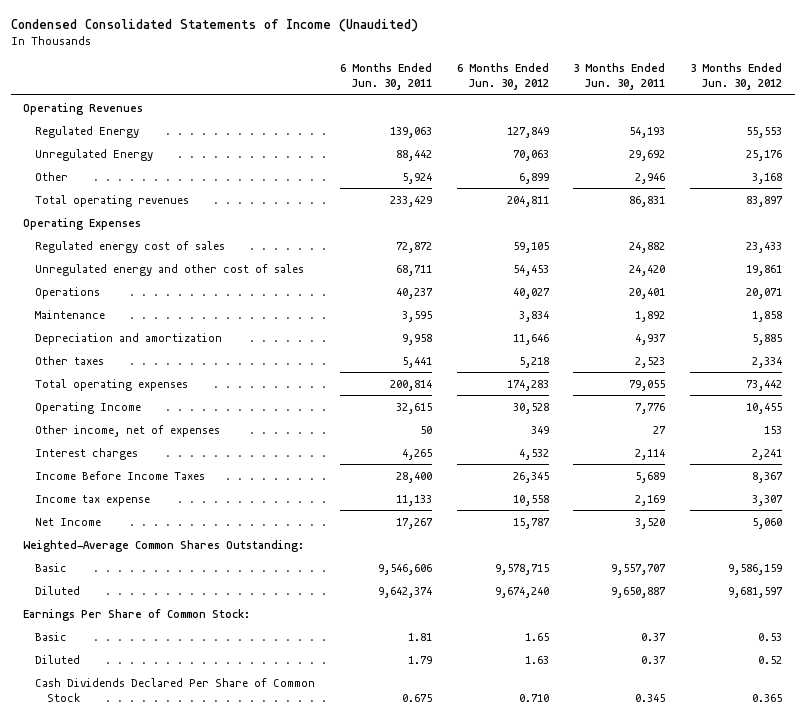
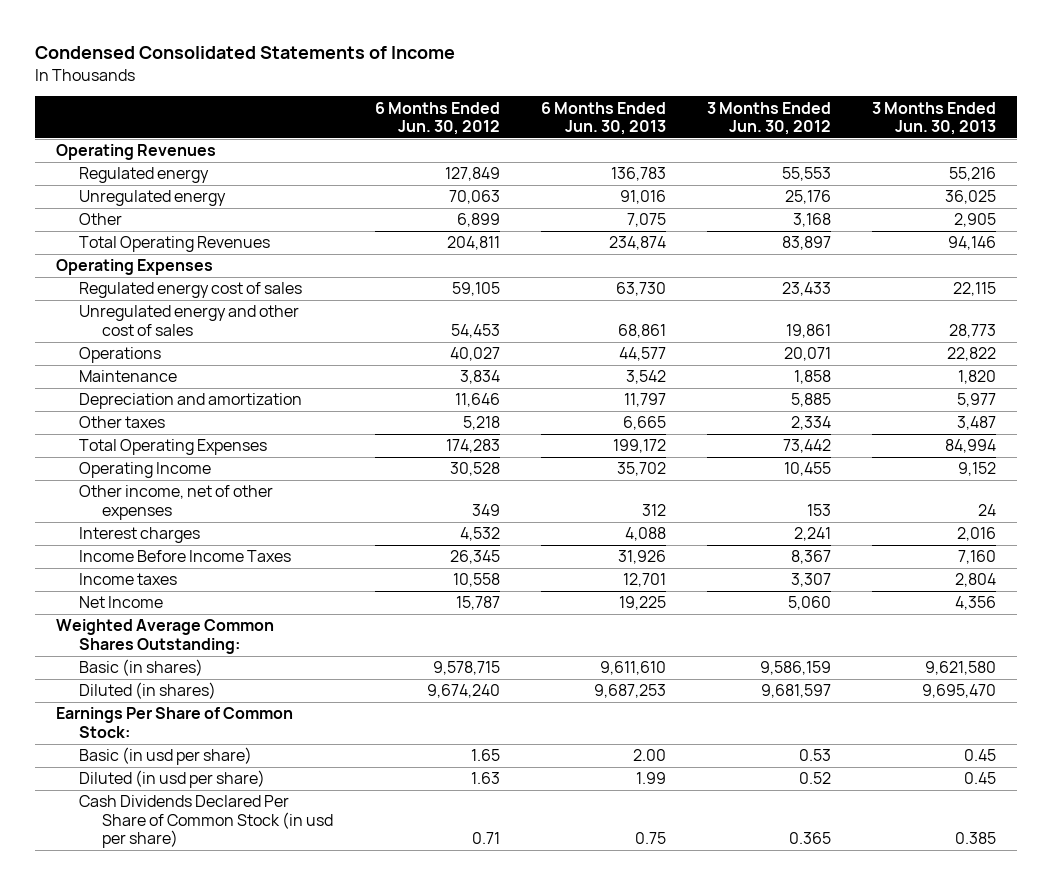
[10,18,418,32] Condensed Consolidated Statements of Income (Unaudited) -> [34,46,455,60] Condensed Consolidated Statements of Income
[339,63,432,90] 6 Months Ended Jun. 30, 2011 -> none
[573,63,666,90] 3 Months Ended Jun. 30, 2011 -> none
none -> [540,101,666,136] 6 Months Ended Jun. 30, 2013
none -> [872,101,997,136] 3 Months Ended Jun. 30, 2013
[35,125,140,138] Regulated Energy -> [78,167,209,184] Regulated energy
[35,148,154,161] Unregulated Energy -> [78,190,226,207] Unregulated energy
[35,194,190,207] Total operating revenues -> [78,236,270,253] Total Operating Revenues
[35,378,189,391] Total operating expenses -> [78,439,267,456] Total Operating Expenses
[35,424,221,437] Other income, net of expenses -> [78,485,273,520] Other income, net of other expenses
[35,494,151,506] Income tax expense -> [78,573,177,586] Income taxes
[22,539,304,552] Weighted-Average Common Shares Outstanding: -> [55,619,274,654] Weighted Average Common Shares Outstanding:
[35,562,68,572] Basic -> [78,659,203,677] Basic (in shares)
[35,585,81,595] Diluted -> [78,682,216,700] Diluted (in shares)
[35,631,68,641] Basic -> [78,747,252,766] Basic (in usd per share)
[35,654,81,664] Diluted -> [78,770,265,789] Diluted (in usd per share)
[35,677,316,702] Cash Dividends Declared Per Share of Common Stock -> [78,795,334,849] Cash Dividends Declared Per Share of Common Stock (in usd per share)
[518,693,549,702] 0.710 -> [471,832,500,845] 0.71

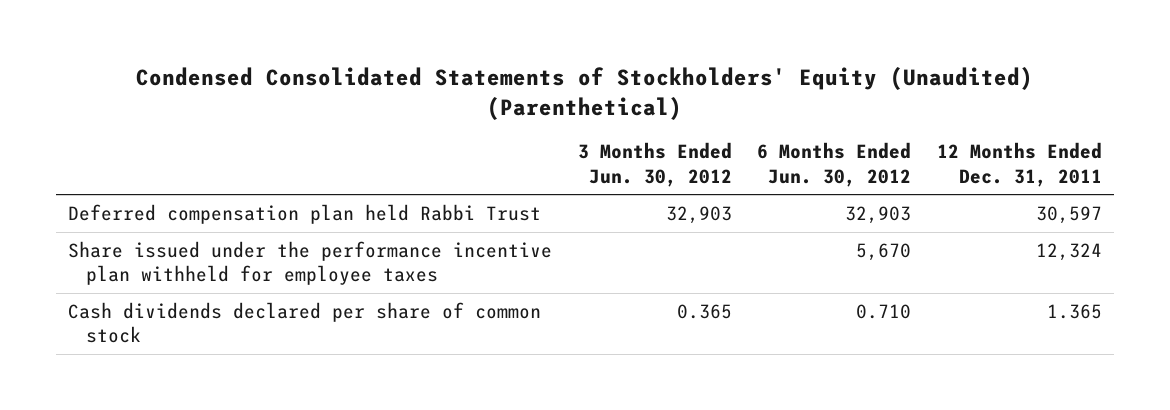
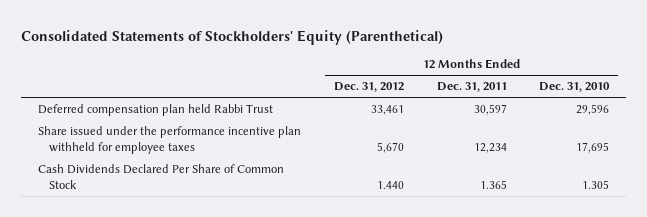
[135,67,1033,120] Condensed Consolidated Statements of Stockholders' Equity (Unaudited) (Parenthetical) -> [21,29,444,45] Consolidated Statements of Stockholders' Equity (Parenthetical)
[577,142,732,187] 3 Months Ended Jun. 30, 2012 -> none
[757,142,912,187] 6 Months Ended Jun. 30, 2012 -> none
none -> [333,82,404,93] Dec. 31, 2012
none -> [539,82,611,93] Dec. 31, 2010
[1035,242,1102,261] 12,324 -> [473,143,507,154] 12,234
[68,301,542,344] Cash dividends declared per share of common stock -> [37,164,284,190] Cash Dividends Declared Per Share of Common Stock

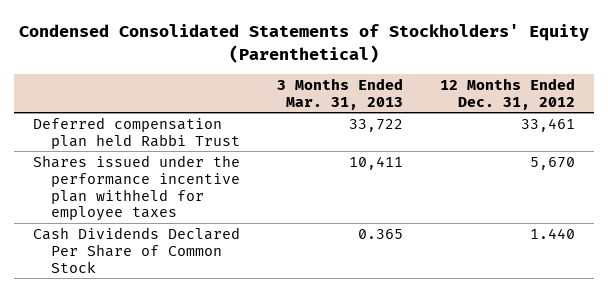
[21,29,444,45] Consolidated Statements of Stockholders' Equity (Parenthetical) -> [19,24,590,63] Condensed Consolidated Statements of Stockholders' Equity (Parenthetical)
[436,82,507,93] Dec. 31, 2011 -> none
[539,82,611,93] Dec. 31, 2010 -> none
none -> [277,77,404,110] 3 Months Ended Mar. 31, 2013
[37,126,301,155] Share issued under the performance incentive plan withheld for employee taxes -> [33,154,241,222] Shares issued under the performance incentive plan withheld for employee taxes

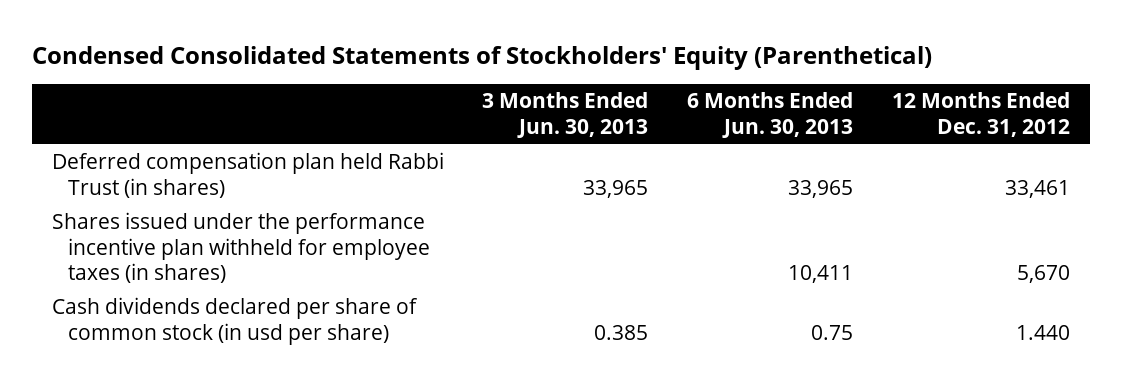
[277,77,404,110] 3 Months Ended Mar. 31, 2013 -> none
none -> [482,92,649,138] 3 Months Ended Jun. 30, 2013
none -> [687,92,854,138] 6 Months Ended Jun. 30, 2013
[33,116,241,149] Deferred compensation plan held Rabbi Trust -> [51,152,444,198] Deferred compensation plan held Rabbi Trust (in shares)
[33,154,241,222] Shares issued under the performance incentive plan withheld for employee taxes -> [51,212,431,284] Shares issued under the performance incentive plan withheld for employee taxes (in shares)
[33,226,241,273] Cash Dividends Declared Per Share of Common Stock -> [51,297,418,345] Cash dividends declared per share of common stock (in usd per share)

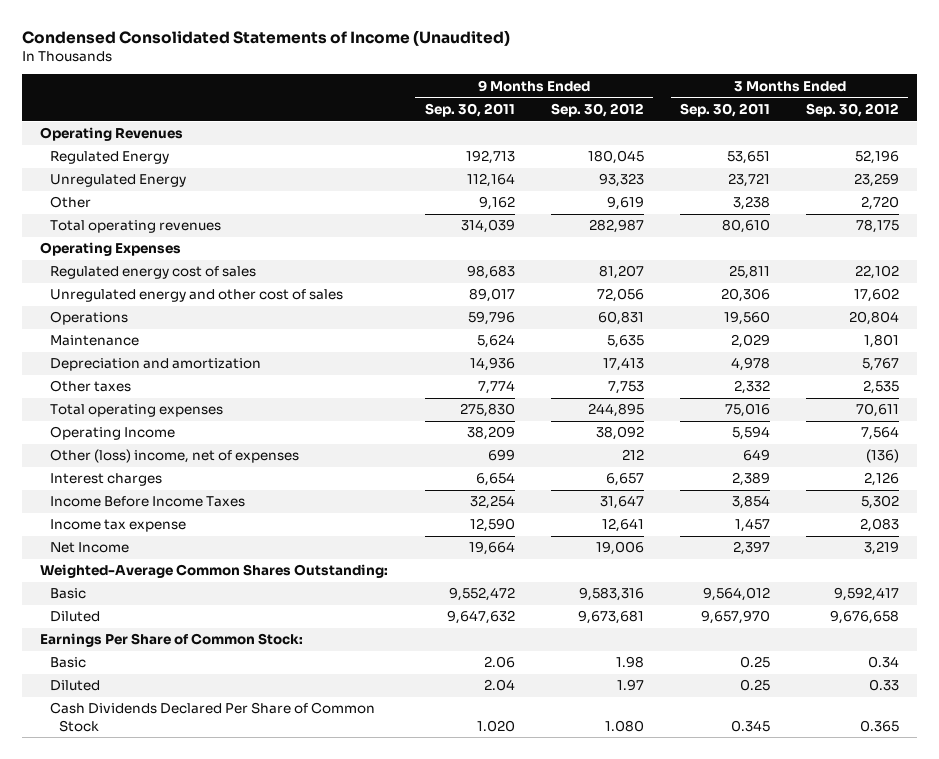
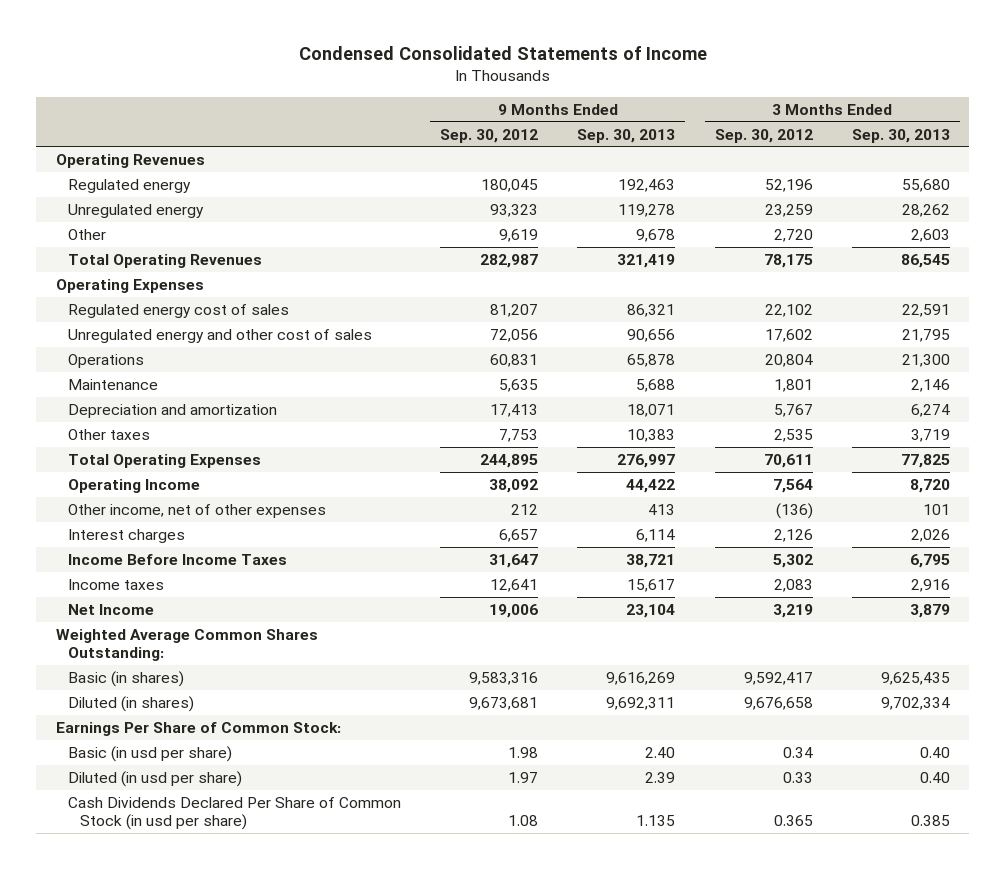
[22,29,511,46] Condensed Consolidated Statements of Income (Unaudited) -> [298,46,707,61] Condensed Consolidated Statements of Income
[424,102,515,117] Sep. 30, 2011 -> none
[679,102,770,117] Sep. 30, 2011 -> none
none -> [577,128,676,143] Sep. 30, 2013
none -> [851,128,950,143] Sep. 30, 2013
[49,151,169,165] Regulated Energy -> [67,178,191,193] Regulated energy
[49,174,186,188] Unregulated Energy -> [67,203,204,218] Unregulated energy
[49,220,221,234] Total operating revenues -> [67,253,262,268] Total Operating Revenues
[49,404,223,418] Total operating expenses -> [67,453,261,468] Total Operating Expenses
[49,449,299,464] Other (loss) income, net of expenses -> [67,503,326,518] Other income, net of other expenses
[49,519,186,533] Income tax expense -> [67,578,164,590] Income taxes
[40,564,389,579] Weighted-Average Common Shares Outstanding: -> [55,628,318,662] Weighted Average Common Shares Outstanding:
[49,588,86,600] Basic -> [67,670,184,687] Basic (in shares)
[49,611,100,623] Diluted -> [67,695,194,712] Diluted (in shares)
[49,657,86,669] Basic -> [67,745,232,762] Basic (in usd per share)
[49,680,100,692] Diluted -> [67,770,242,787] Diluted (in usd per share)
[49,702,375,732] Cash Dividends Declared Per Share of Common Stock -> [67,796,401,831] Cash Dividends Declared Per Share of Common Stock (in usd per share)
[604,719,644,732] 1.080 -> [507,815,538,827] 1.08

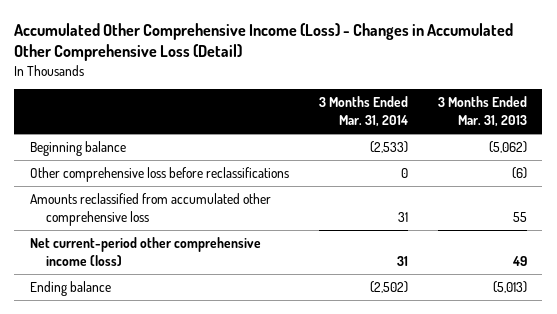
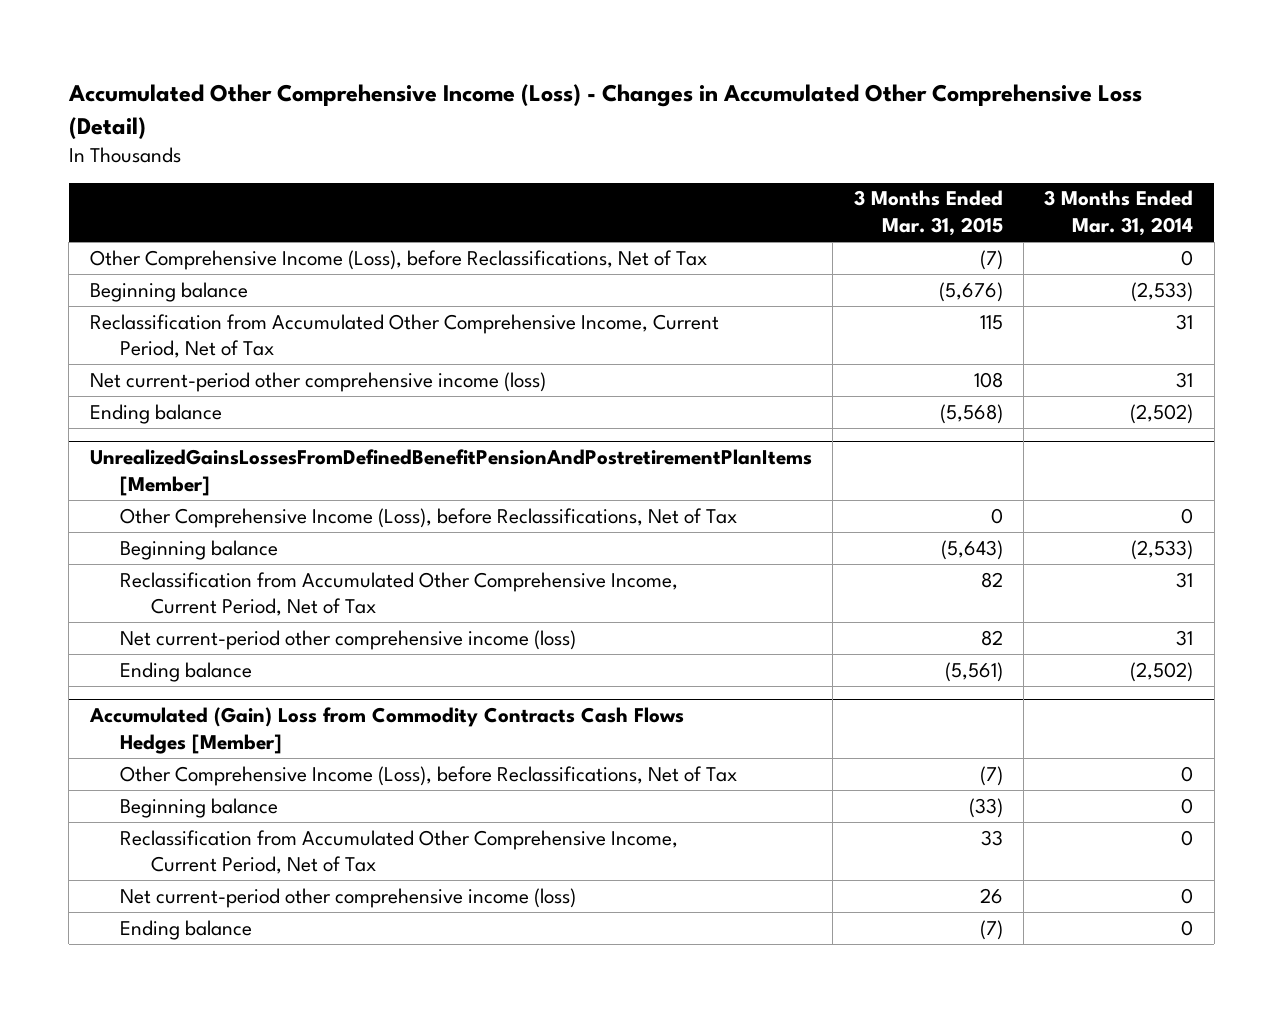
[437,96,527,128] 3 Months Ended Mar. 31, 2013 -> none
none -> [853,190,1003,236] 3 Months Ended Mar. 31, 2015
none -> [89,249,707,270] Other Comprehensive Income (Loss), before Reclassifications, Net of Tax
[29,166,289,182] Other comprehensive loss before reclassifications -> none
[29,192,271,226] Amounts reclassified from accumulated other comprehensive loss -> [89,313,719,359] Reclassification from Accumulated Other Comprehensive Income, Current Period, Net of Tax
none -> [89,449,812,496] UnrealizedGainsLossesFromDefinedBenefitPensionAndPostretirementPlanItems [Member]
none -> [120,507,738,528] Other Comprehensive Income (Loss), before Reclassifications, Net of Tax
none -> [120,539,279,560] Beginning balance
none -> [120,571,679,617] Reclassification from Accumulated Other Comprehensive Income, Current Period, Net of Tax
none -> [120,629,577,650] Net current-period other comprehensive income (loss)
none -> [120,661,253,682] Ending balance
none -> [88,707,684,754] Accumulated (Gain) Loss from Commodity Contracts Cash Flows Hedges [Member]
none -> [120,765,738,786] Other Comprehensive Income (Loss), before Reclassifications, Net of Tax
none -> [120,797,279,818] Beginning balance
none -> [120,829,679,875] Reclassification from Accumulated Other Comprehensive Income, Current Period, Net of Tax
none -> [120,887,577,908] Net current-period other comprehensive income (loss)
none -> [120,919,253,940] Ending balance

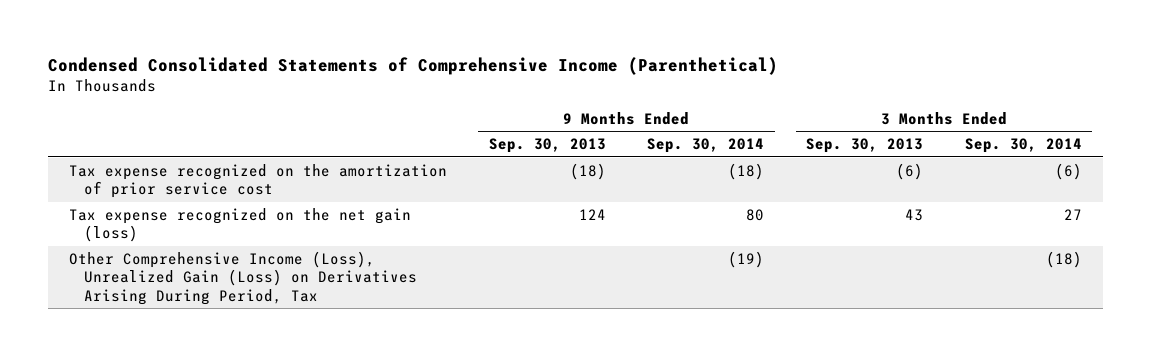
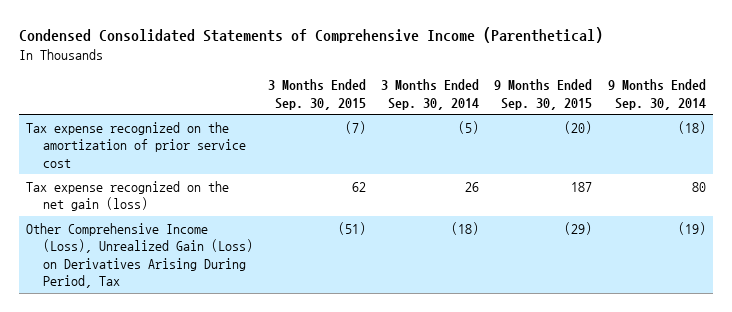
[488,138,606,154] Sep. 30, 2013 -> none
[806,138,924,154] Sep. 30, 2013 -> none
none -> [267,79,366,110] 3 Months Ended Sep. 30, 2015
none -> [494,79,593,110] 9 Months Ended Sep. 30, 2015
[1055,162,1083,180] (6) -> [458,120,480,134] (5)
[1064,208,1083,220] 27 -> [465,181,480,192] 26

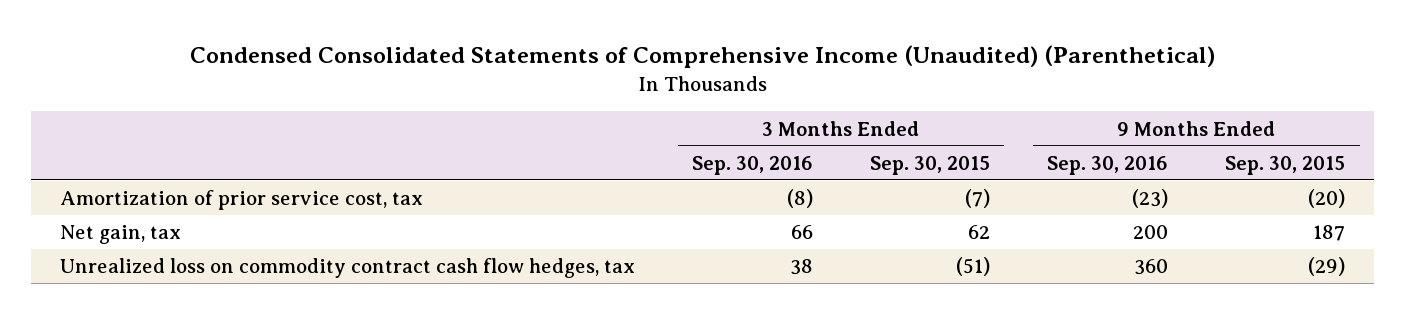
[18,27,603,44] Condensed Consolidated Statements of Comprehensive Income (Parenthetical) -> [189,45,1215,69] Condensed Consolidated Statements of Comprehensive Income (Unaudited) (Parenthetical)
[381,79,480,110] 3 Months Ended Sep. 30, 2014 -> none
[607,79,706,110] 9 Months Ended Sep. 30, 2014 -> none
none -> [692,155,814,175] Sep. 30, 2016
none -> [1047,155,1169,175] Sep. 30, 2016
[26,121,246,168] Tax expense recognized on the amortization of prior service cost -> [59,190,423,211] Amortization of prior service cost, tax
[26,180,230,212] Tax expense recognized on the net gain (loss) -> [59,225,181,245] Net gain, tax
[26,222,253,288] Other Comprehensive Income (Loss), Unrealized Gain (Loss) on Derivatives Arising During Period, Tax -> [59,258,635,279] Unrealized loss on commodity contract cash flow hedges, tax

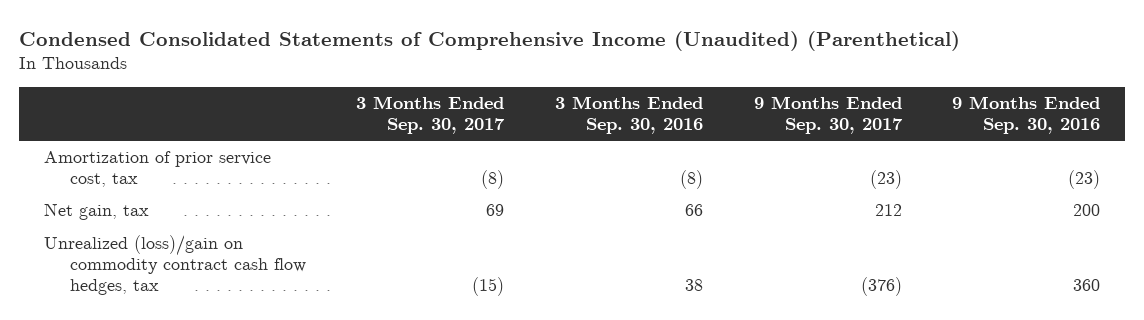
[870,155,991,175] Sep. 30, 2015 -> none
[1225,155,1346,175] Sep. 30, 2015 -> none
none -> [356,96,506,134] 3 Months Ended Sep. 30, 2017
none -> [753,96,903,134] 9 Months Ended Sep. 30, 2017
[59,258,635,279] Unrealized loss on commodity contract cash flow hedges, tax -> [43,235,306,295] Unrealized (loss)/gain on commodity contract cash flow hedges, tax

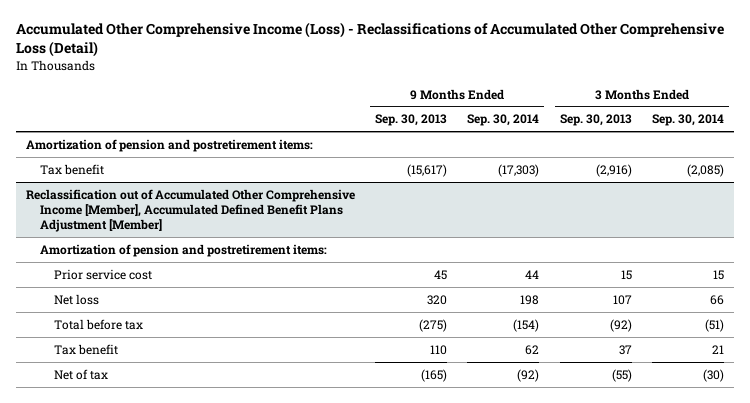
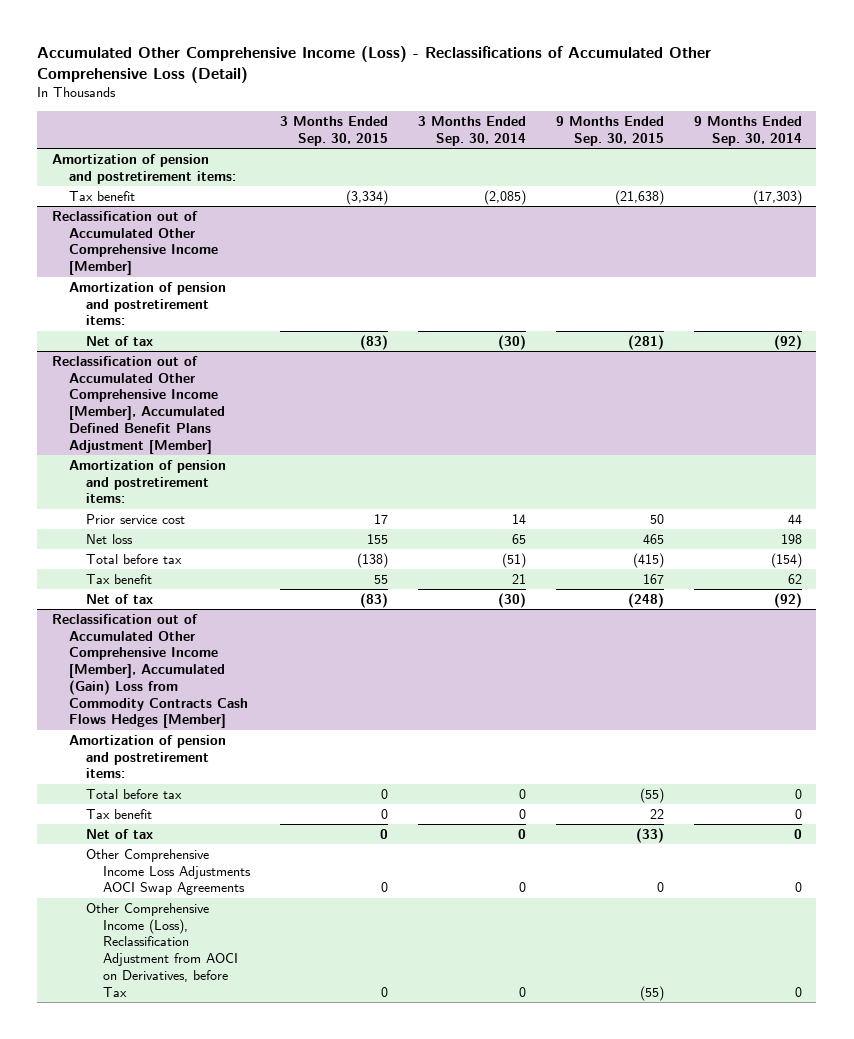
[374,114,447,127] Sep. 30, 2013 -> none
[559,114,632,127] Sep. 30, 2013 -> none
none -> [279,115,388,146] 3 Months Ended Sep. 30, 2015
none -> [555,115,664,146] 9 Months Ended Sep. 30, 2015
none -> [52,210,219,276] Reclassification out of Accumulated Other Comprehensive Income [Member]
none -> [69,281,227,326] Amortization of pension and postretirement items:
none -> [86,335,154,346] Net of tax
[712,269,724,280] 15 -> [511,513,526,524] 14
[709,294,724,305] 66 -> [511,533,526,544] 65
none -> [52,613,249,729] Reclassification out of Accumulated Other Comprehensive Income [Member], Accumulated (Gain) Loss from Commodity Contracts Cash Flows Hedges [Member]
none -> [69,734,227,779] Amortization of pension and postretirement items:
none -> [86,788,183,799] Total before tax
none -> [86,808,153,819] Tax benefit
none -> [86,828,154,839] Net of tax
none -> [86,848,252,896] Other Comprehensive Income Loss Adjustments AOCI Swap Agreements
none -> [86,902,239,997] Other Comprehensive Income (Loss), Reclassification Adjustment from AOCI on Derivatives, before Tax

